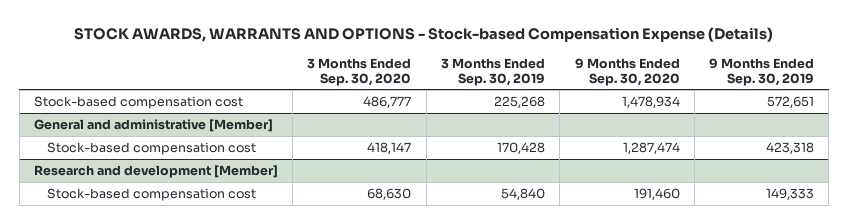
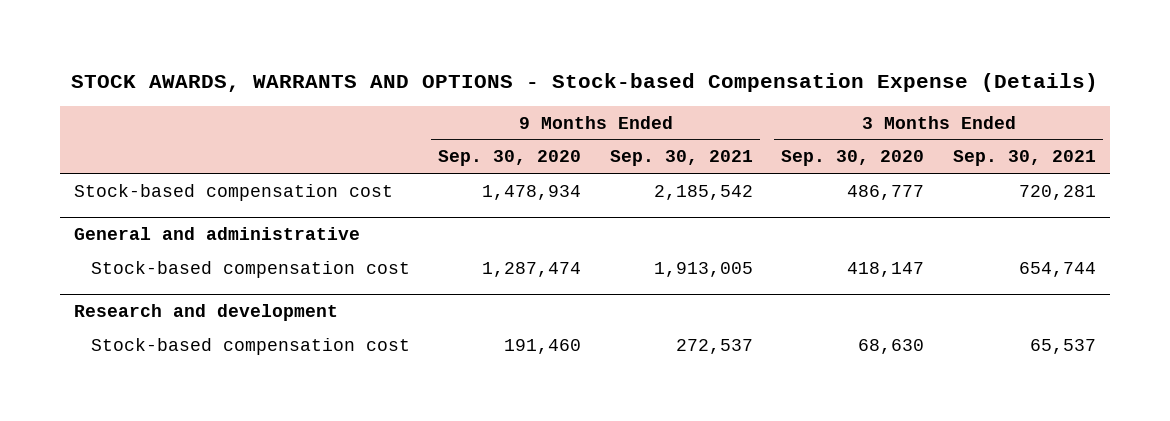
[440,57,545,86] 3 Months Ended Sep. 30, 2019 -> none
[709,57,815,86] 9 Months Ended Sep. 30, 2019 -> none
none -> [609,150,753,167] Sep. 30, 2021
none -> [952,150,1096,167] Sep. 30, 2021
[33,119,273,133] General and administrative [Member] -> [74,227,361,241] General and administrative
[33,165,278,179] Research and development [Member] -> [74,304,339,322] Research and development

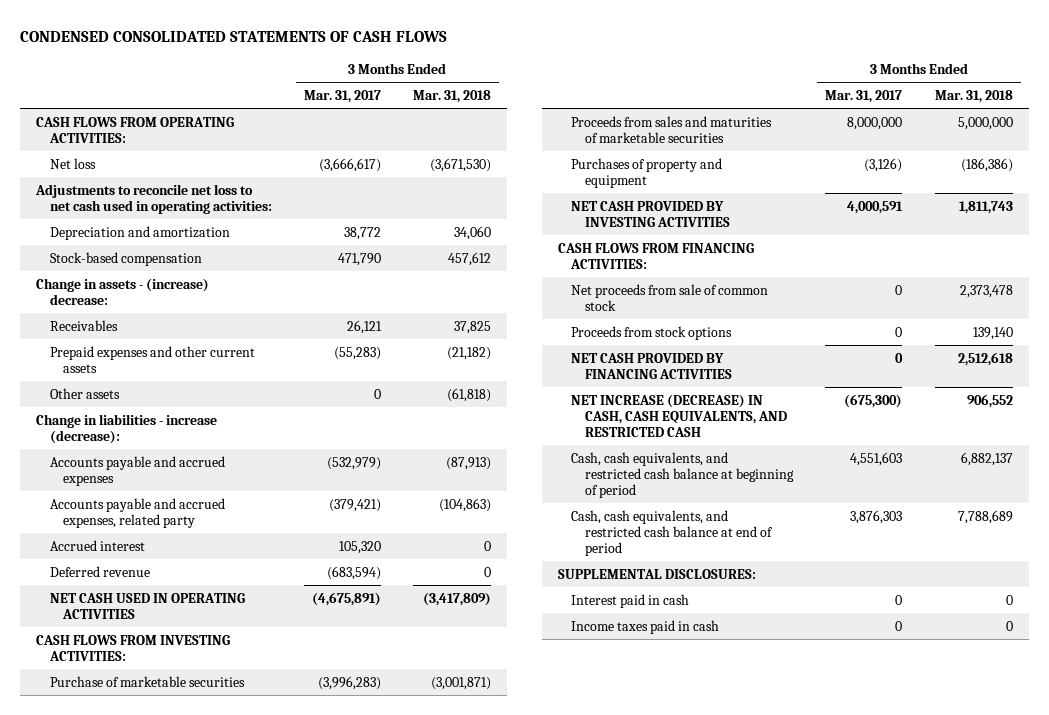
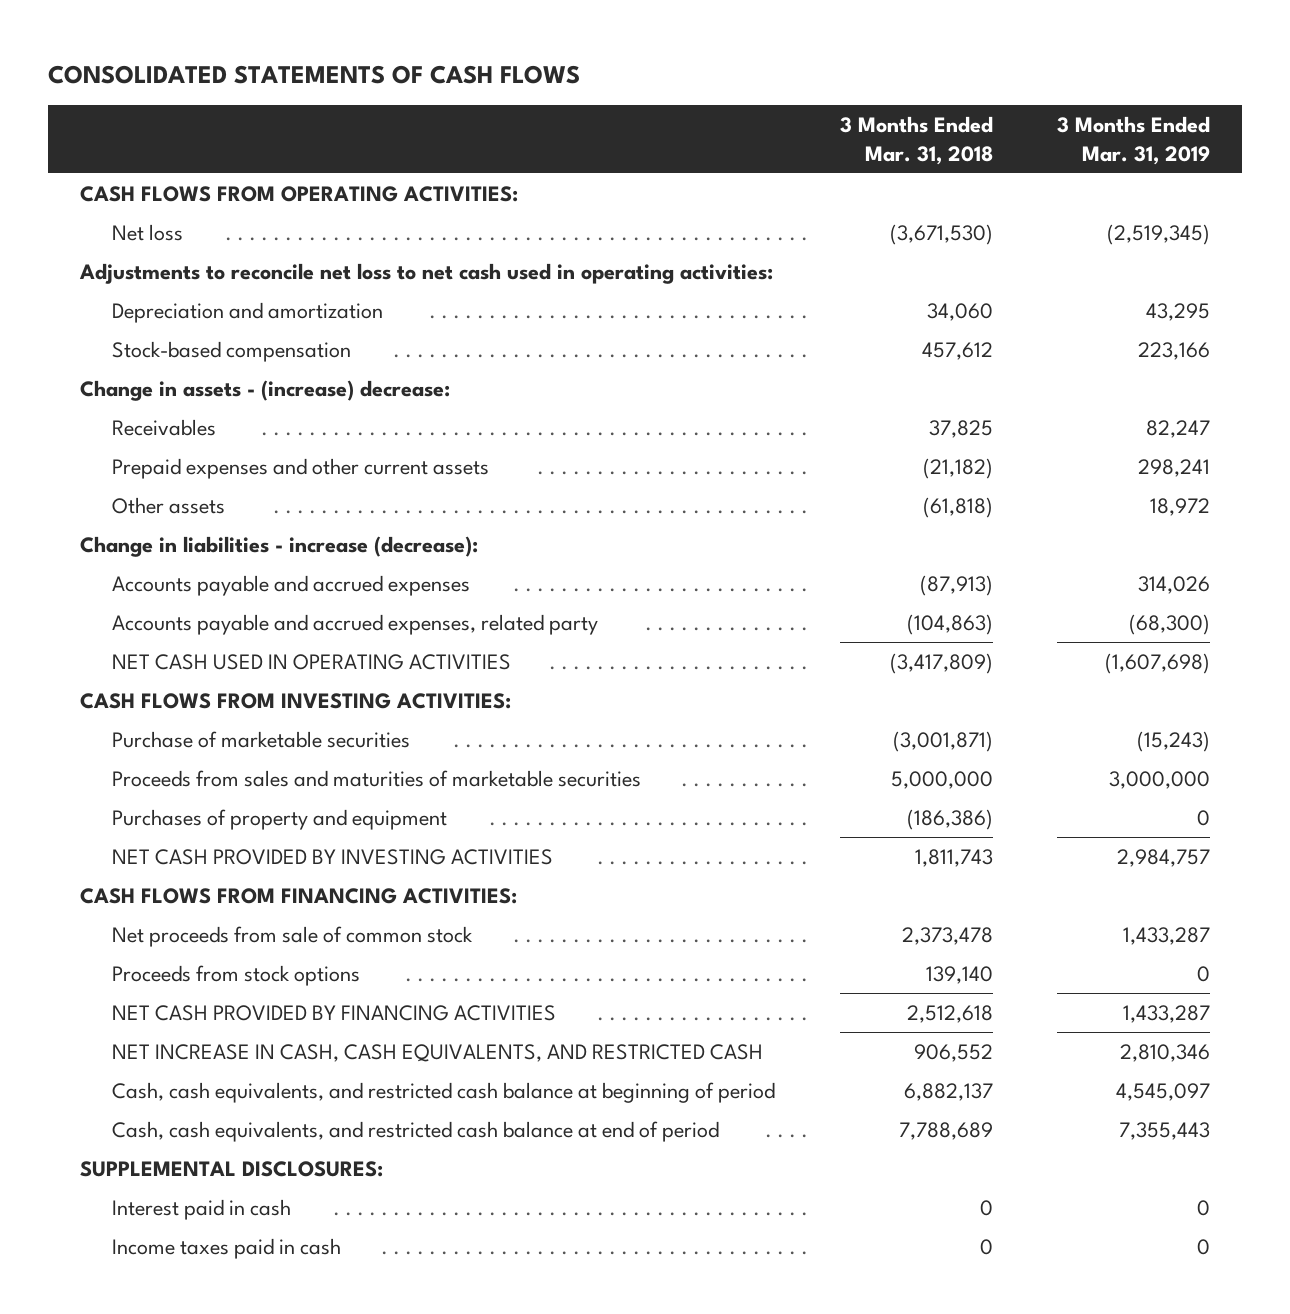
[20,31,448,43] CONDENSED CONSOLIDATED STATEMENTS OF CASH FLOWS -> [48,64,581,84] CONSOLIDATED STATEMENTS OF CASH FLOWS
[303,90,381,104] Mar. 31, 2017 -> none
none -> [1056,115,1210,165] 3 Months Ended Mar. 31, 2019
[49,539,145,551] Accrued interest -> none
[49,565,150,577] Deferred revenue -> none
[571,393,787,438] NET INCREASE (DECREASE) IN CASH, CASH EQUIVALENTS, AND RESTRICTED CASH -> [112,1043,764,1062] NET INCREASE IN CASH, CASH EQUIVALENTS, AND RESTRICTED CASH

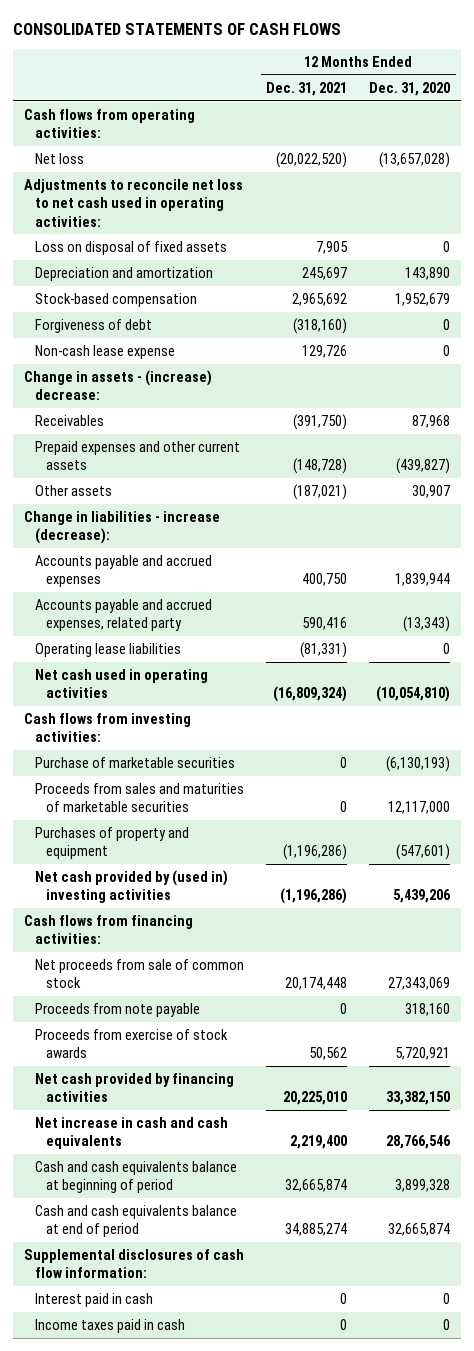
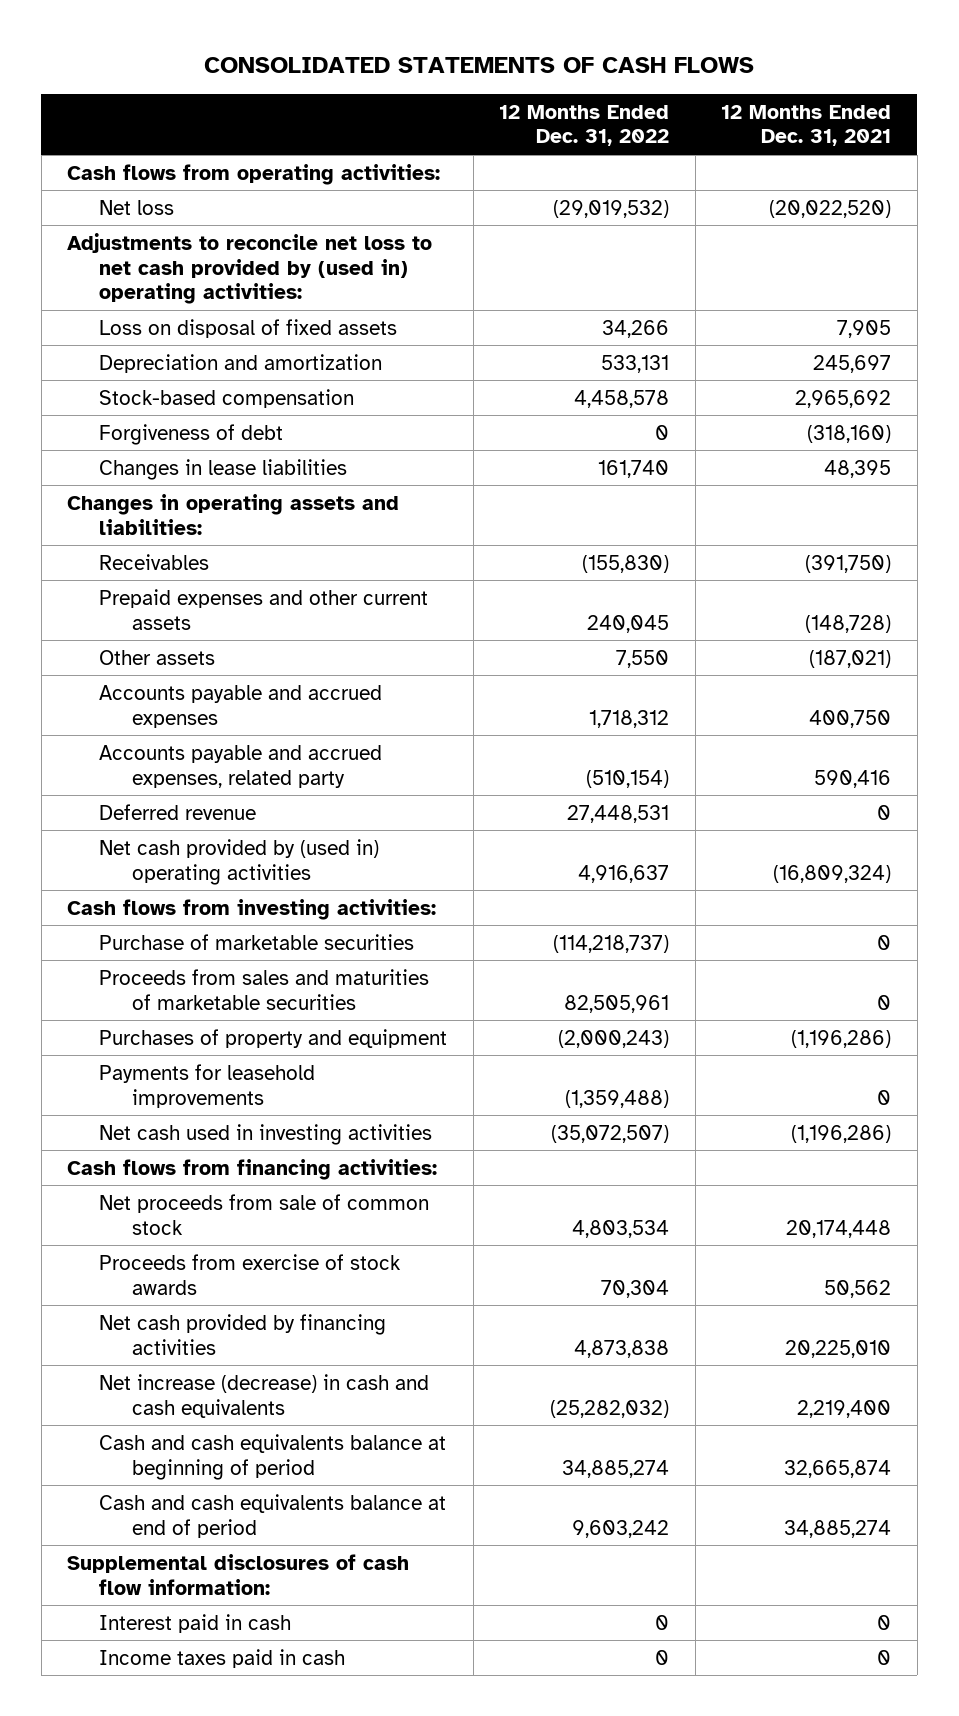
[369,81,451,96] Dec. 31, 2020 -> none
none -> [499,104,670,147] 12 Months Ended Dec. 31, 2022
[23,178,243,227] Adjustments to reconcile net loss to net cash used in operating activities: -> [67,232,433,305] Adjustments to reconcile net loss to net cash provided by (used in) operating activities:
[35,344,176,359] Non-cash lease expense -> none
[23,369,212,401] Change in assets - (increase) decrease: -> none
none -> [99,458,348,480] Changes in lease liabilities
none -> [67,493,400,535] Changes in operating assets and liabilities:
[23,510,220,545] Change in liabilities - increase (decrease): -> none
[35,642,182,657] Operating lease liabilities -> none
none -> [99,803,257,820] Deferred revenue
[35,668,209,699] Net cash used in operating activities -> [99,838,380,885] Net cash provided by (used in) operating activities
none -> [99,1063,316,1108] Payments for leasehold improvements
[35,869,229,904] Net cash provided by (used in) investing activities -> [99,1123,433,1145] Net cash used in investing activities
[35,1002,201,1017] Proceeds from note payable -> none
[35,1116,229,1150] Net increase in cash and cash equivalents -> [99,1373,430,1418] Net increase (decrease) in cash and cash equivalents

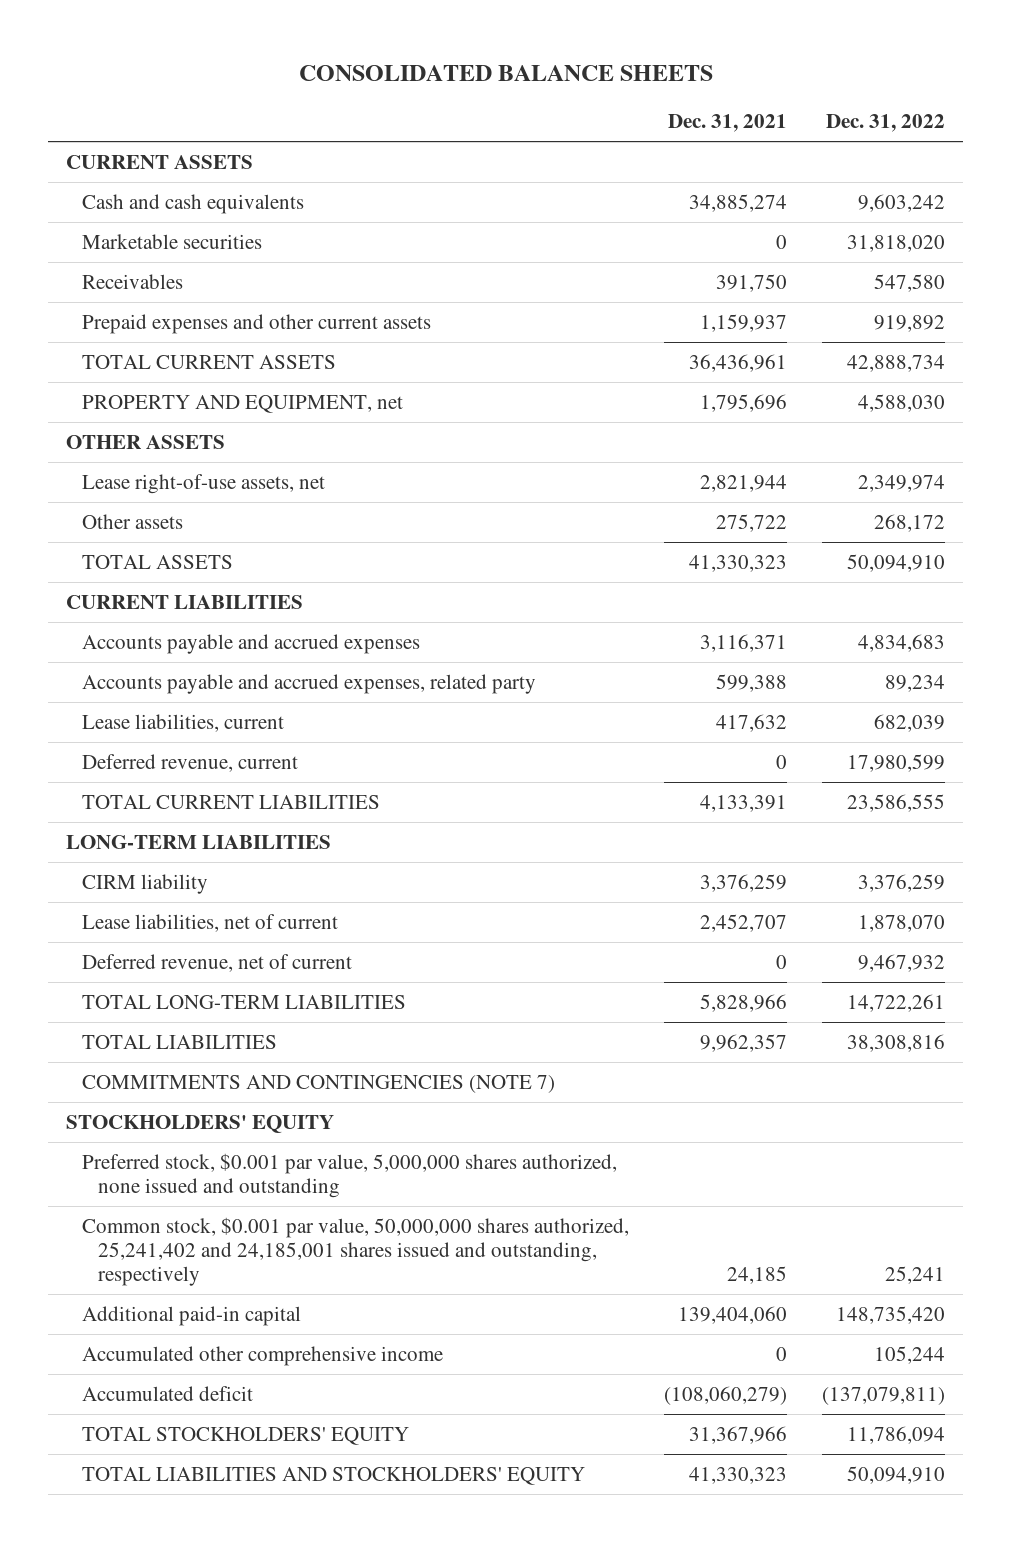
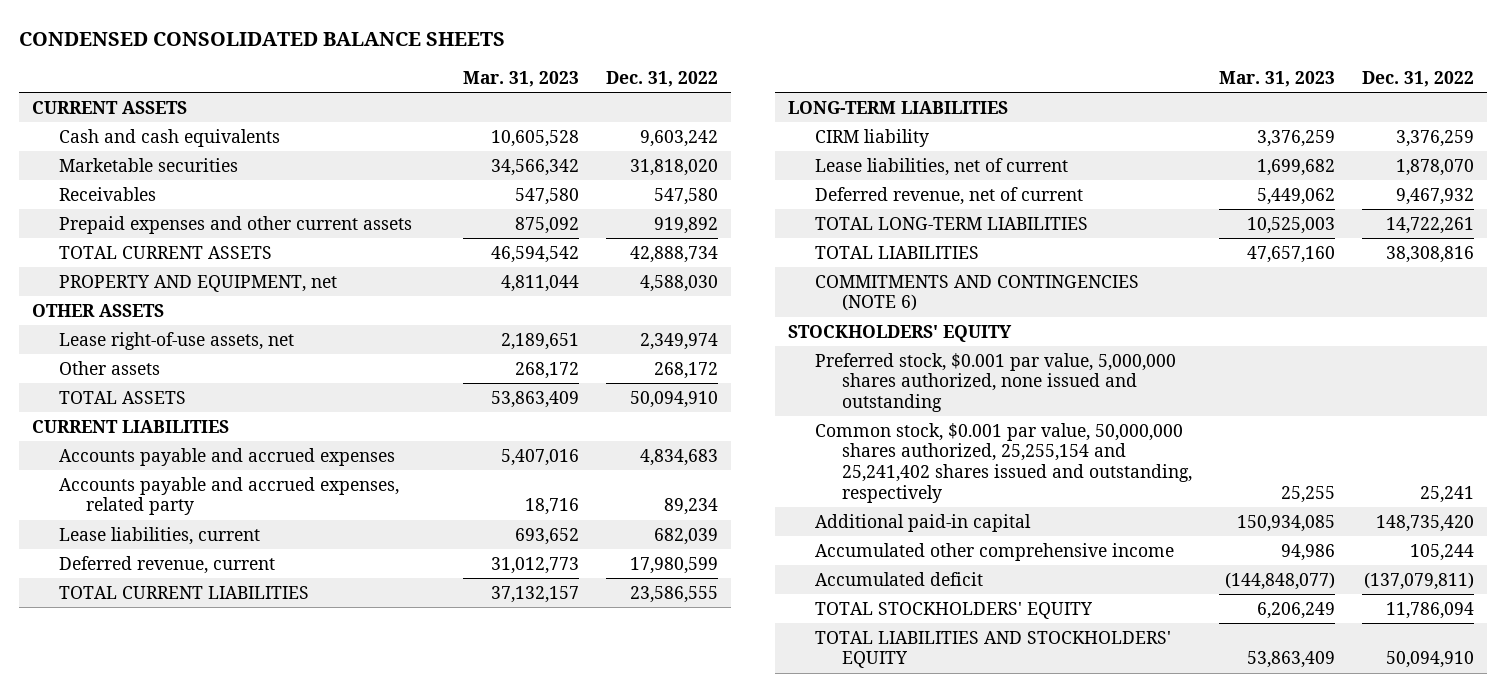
[298,64,713,81] CONSOLIDATED BALANCE SHEETS -> [19,31,506,46] CONDENSED CONSOLIDATED BALANCE SHEETS
[668,114,788,133] Dec. 31, 2021 -> none
none -> [463,70,580,87] Mar. 31, 2023
[82,1074,556,1093] COMMITMENTS AND CONTINGENCIES (NOTE 7) -> [815,274,1140,312] COMMITMENTS AND CONTINGENCIES (NOTE 6)
[82,1216,630,1287] Common stock, $0.001 par value, 50,000,000 shares authorized, 25,241,402 and 24,185,001 shares issued and outstanding, respectively -> [815,422,1193,503] Common stock, $0.001 par value, 50,000,000 shares authorized, 25,255,154 and 25,241,402 shares issued and outstanding, respectively

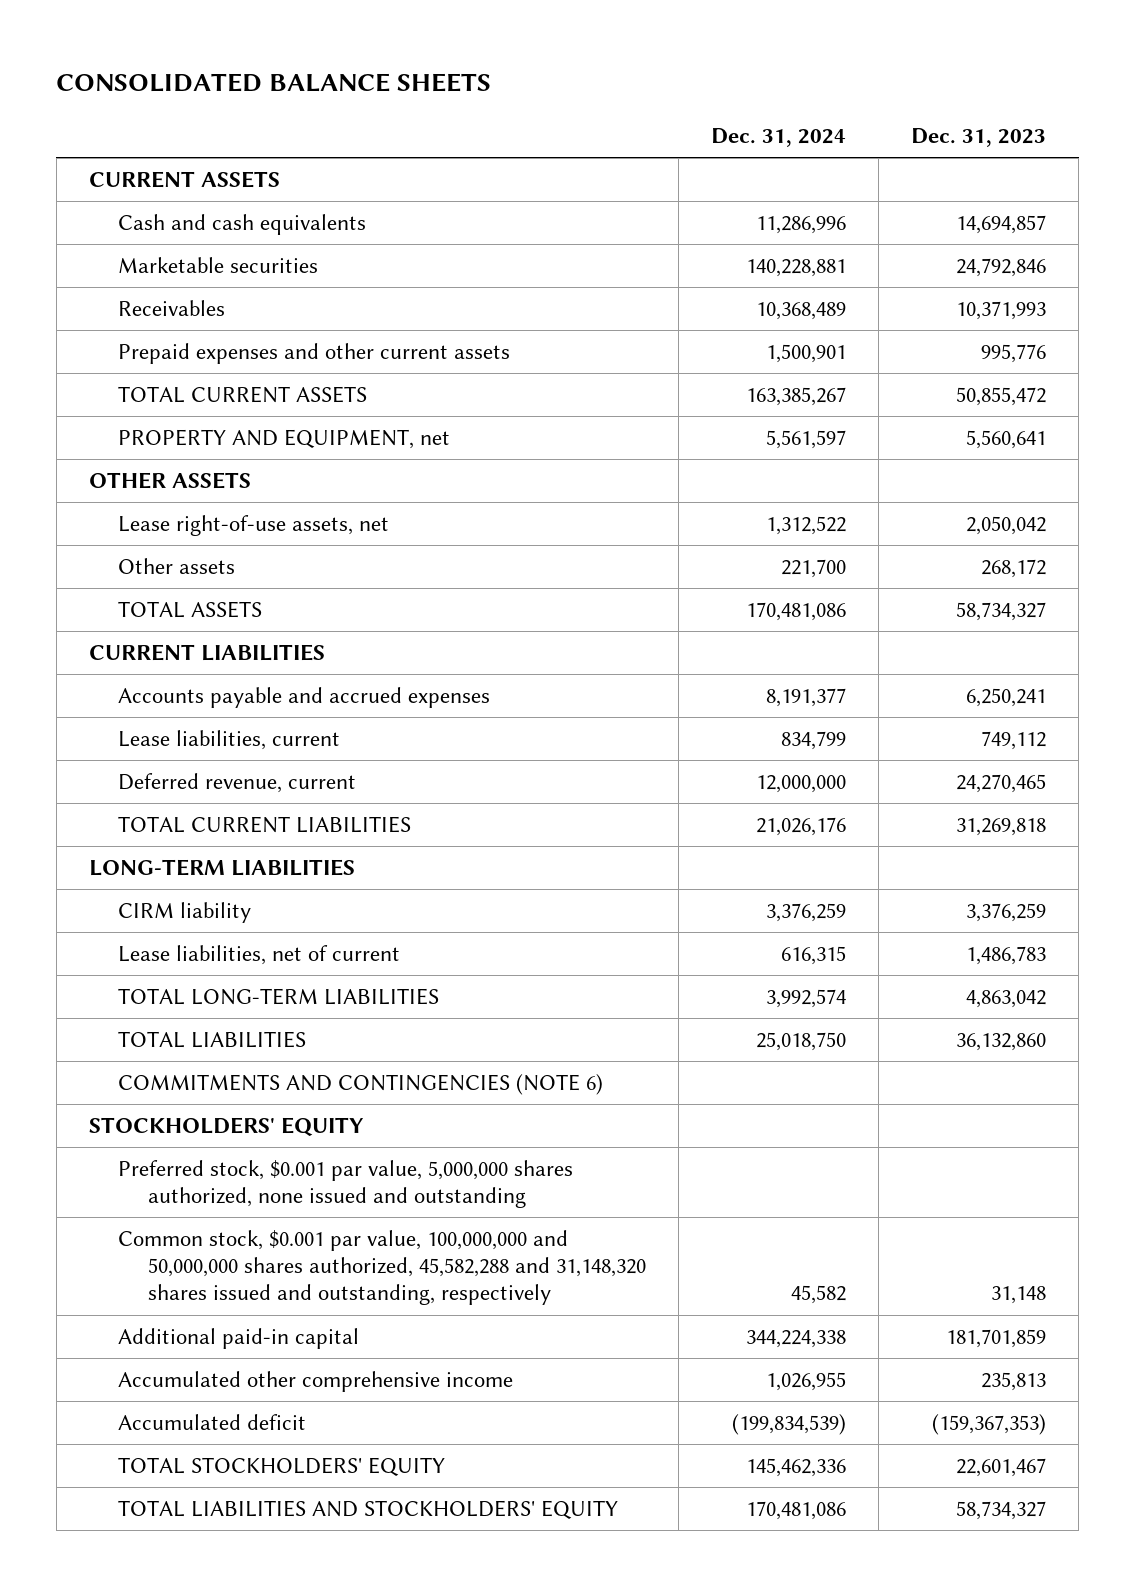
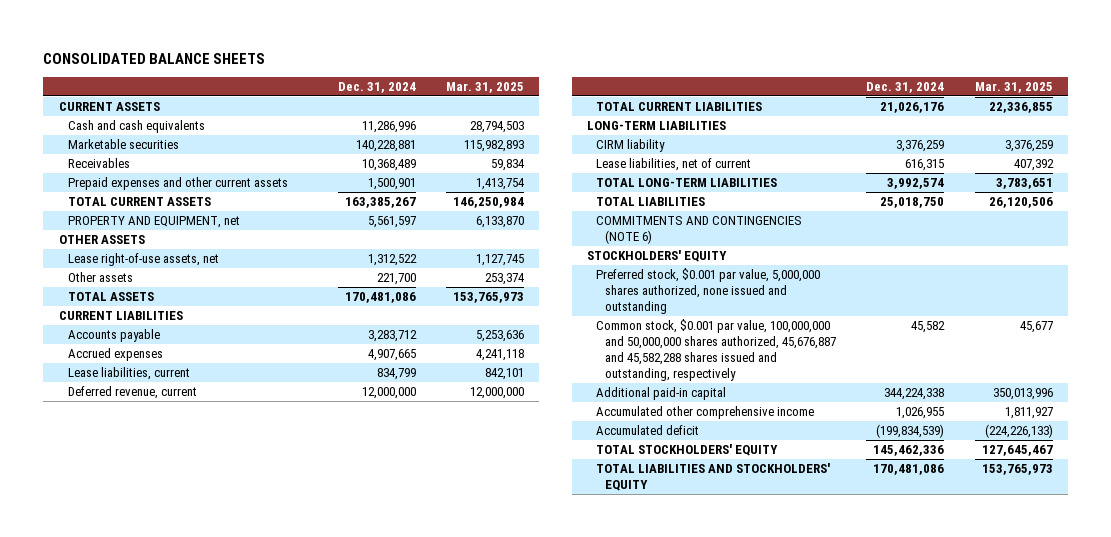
[911,127,1047,147] Dec. 31, 2023 -> none
none -> [446,81,525,93] Mar. 31, 2025
[118,687,491,709] Accounts payable and accrued expenses -> none
none -> [67,329,160,343] Accounts payable
none -> [67,348,163,362] Accrued expenses
[118,1230,646,1306] Common stock, $0.001 par value, 100,000,000 and 50,000,000 shares authorized, 45,582,288 and 31,148,320 shares issued and outstanding, respectively -> [596,319,837,381] Common stock, $0.001 par value, 100,000,000 and 50,000,000 shares authorized, 45,676,887 and 45,582,288 shares issued and outstanding, respectively

